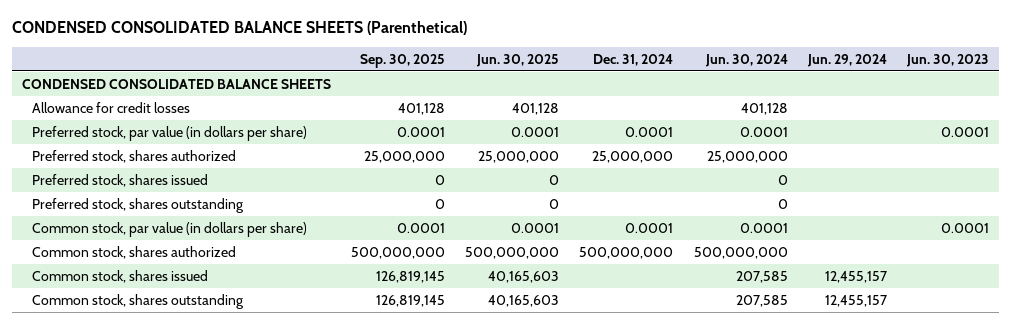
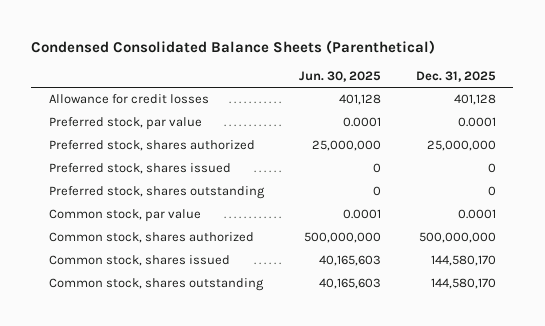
[11,21,467,36] CONDENSED CONSOLIDATED BALANCE SHEETS (Parenthetical) -> [31,39,436,54] Condensed Consolidated Balance Sheets (Parenthetical)
[360,53,446,68] Sep. 30, 2025 -> none
[593,53,674,66] Dec. 31, 2024 -> none
[704,53,788,67] Jun. 30, 2024 -> none
[806,53,887,67] Jun. 29, 2024 -> none
[905,53,989,67] Jun. 30, 2023 -> none
none -> [415,71,496,83] Dec. 31, 2025
[22,78,332,89] CONDENSED CONSOLIDATED BALANCE SHEETS -> none
[32,125,308,141] Preferred stock, par value (in dollars per share) -> [48,117,202,131] Preferred stock, par value
[32,221,308,237] Common stock, par value (in dollars per share) -> [48,209,201,223] Common stock, par value

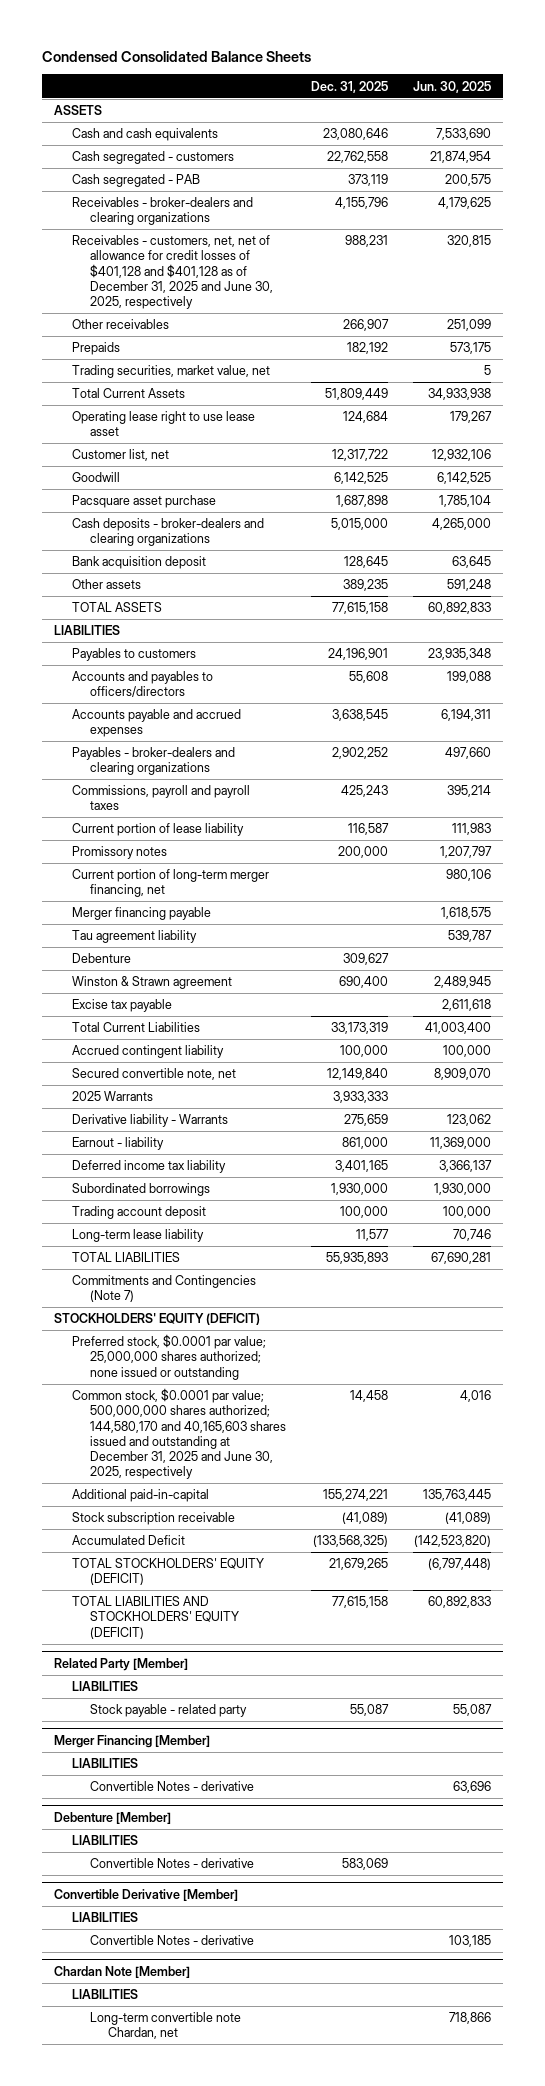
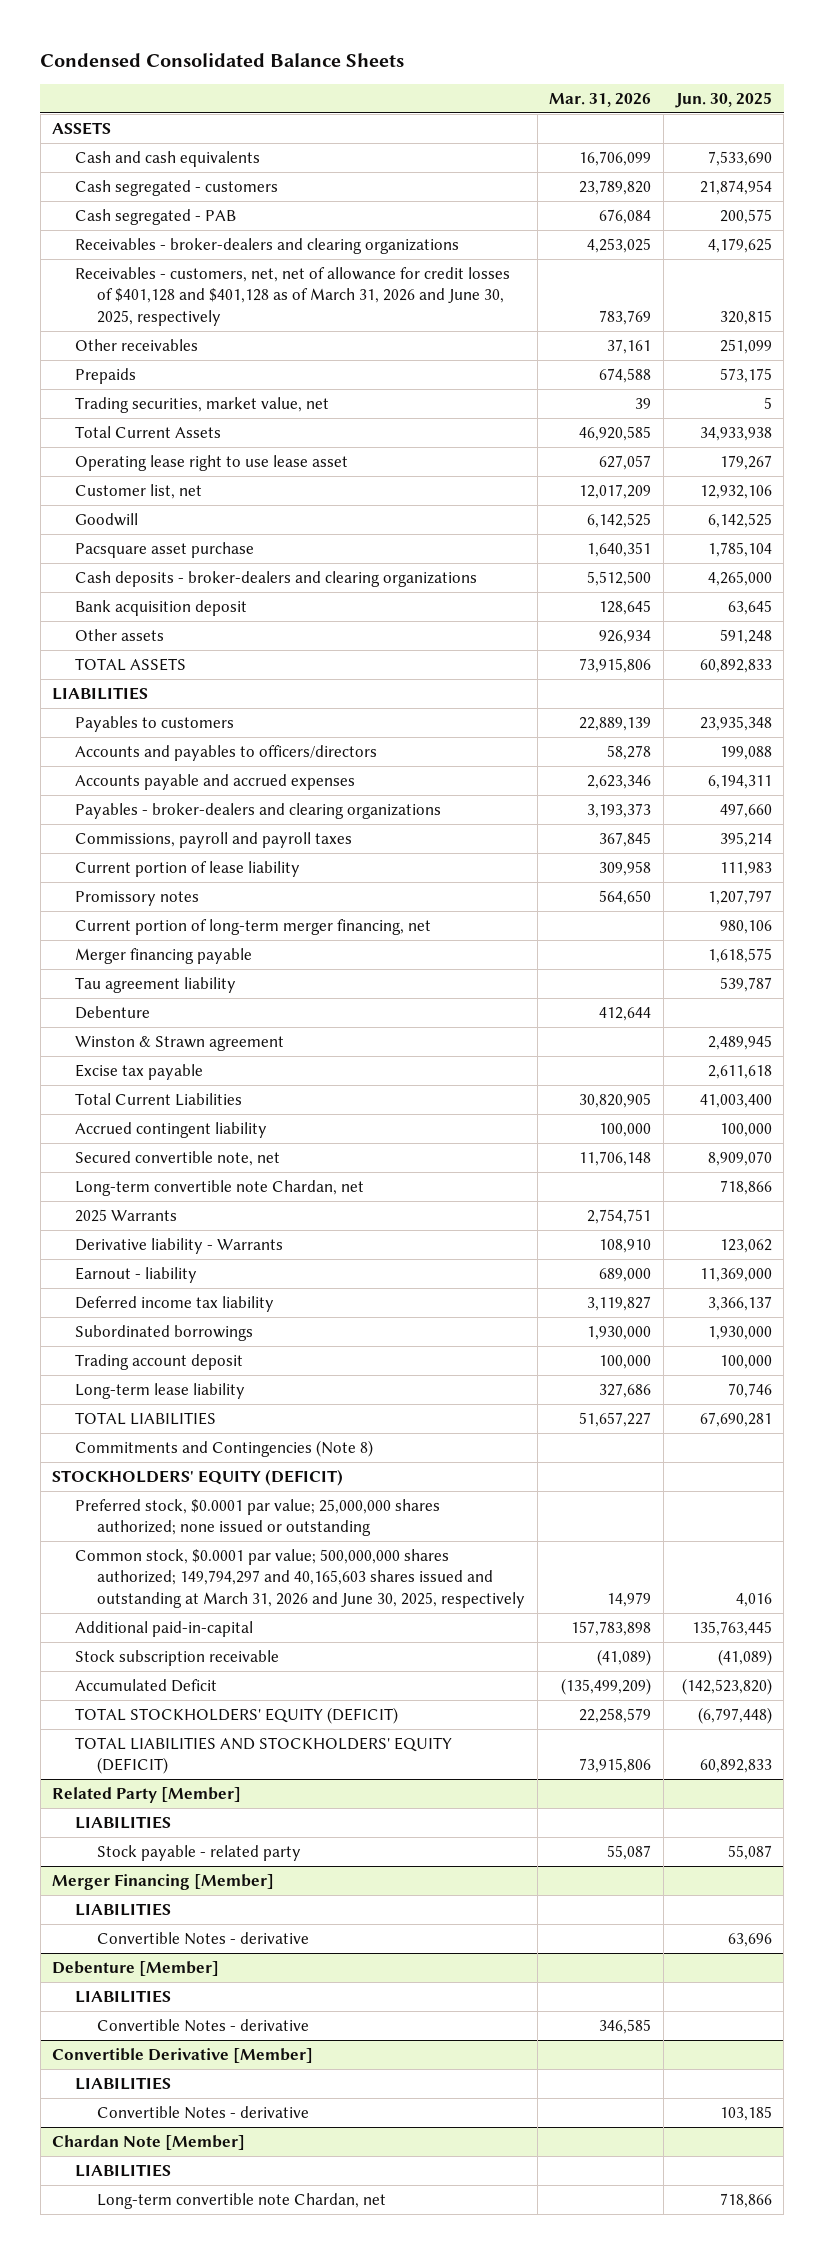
[310,80,388,93] Dec. 31, 2025 -> none
none -> [549,93,652,108] Mar. 31, 2026
[72,235,274,310] Receivables - customers, net, net of allowance for credit losses of $401,128 and $401,128 as of December 31, 2025 and June 30, 2025, respectively -> [74,267,510,326] Receivables - customers, net, net of allowance for credit losses of $401,128 and $401,128 as of March 31, 2026 and June 30, 2025, respectively
none -> [74,1180,364,1197] Long-term convertible note Chardan, net
[72,1275,257,1303] Commitments and Contingencies (Note 7) -> [74,1440,373,1458] Commitments and Contingencies (Note 8)
[72,1388,287,1480] Common stock, $0.0001 par value; 500,000,000 shares authorized; 144,580,170 and 40,165,603 shares issued and outstanding at December 31, 2025 and June 30, 2025, respectively -> [74,1549,526,1608] Common stock, $0.0001 par value; 500,000,000 shares authorized; 149,794,297 and 40,165,603 shares issued and outstanding at March 31, 2026 and June 30, 2025, respectively

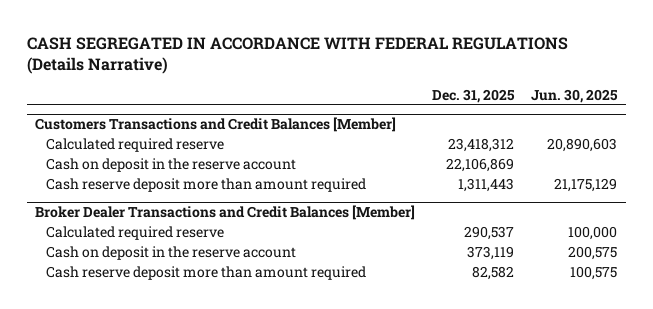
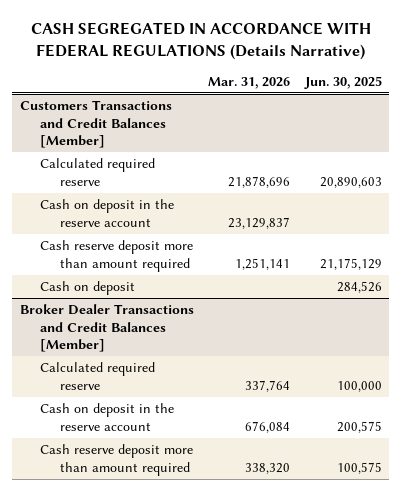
[432,88,516,103] Dec. 31, 2025 -> none
none -> [208,76,291,89] Mar. 31, 2026
none -> [39,281,135,296] Cash on deposit

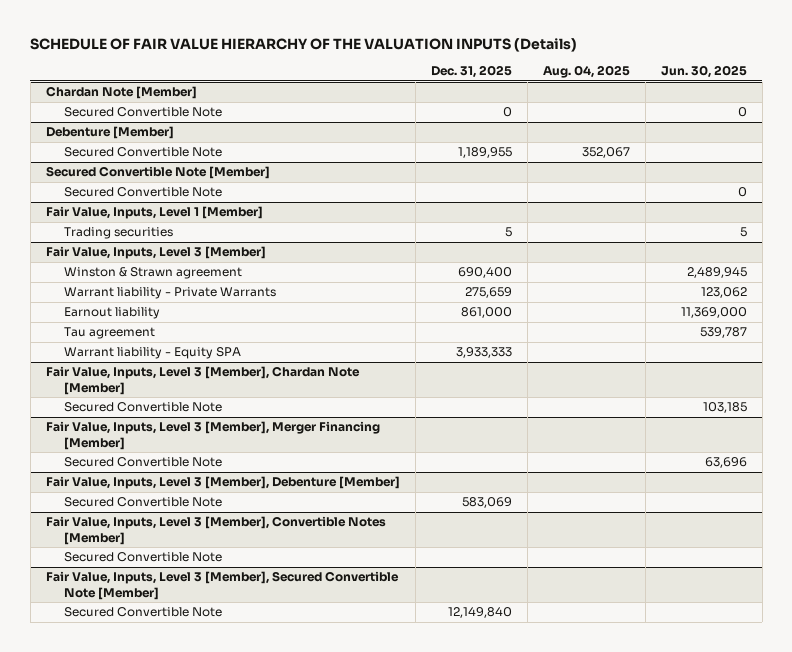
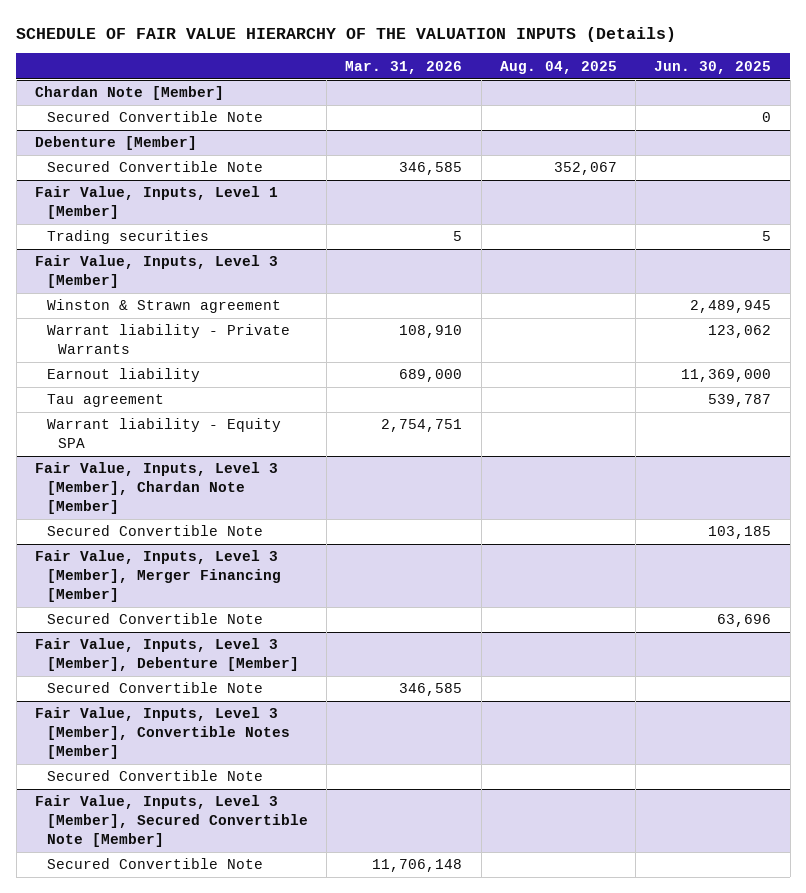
[430,65,512,79] Dec. 31, 2025 -> none
none -> [345,60,463,74] Mar. 31, 2026
[45,166,270,180] Secured Convertible Note [Member] -> none
[64,187,223,198] Secured Convertible Note -> none

